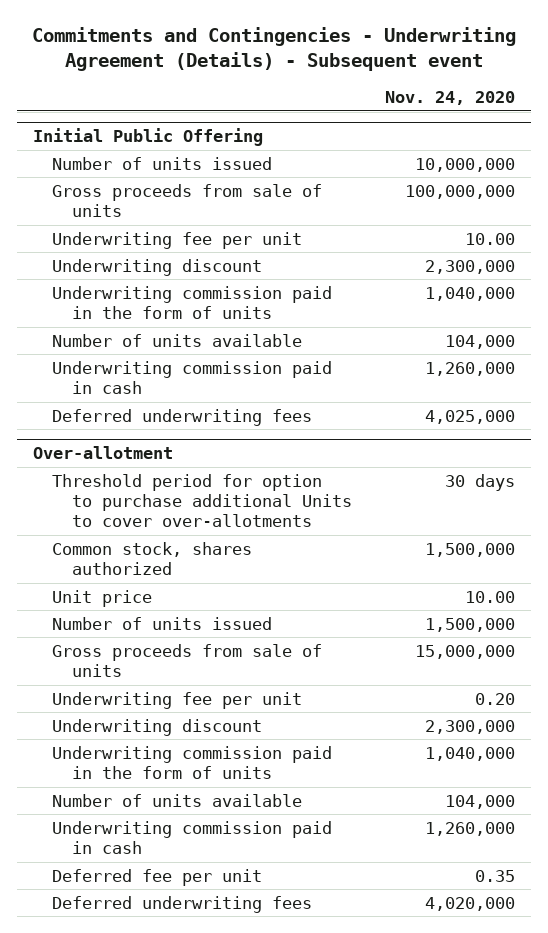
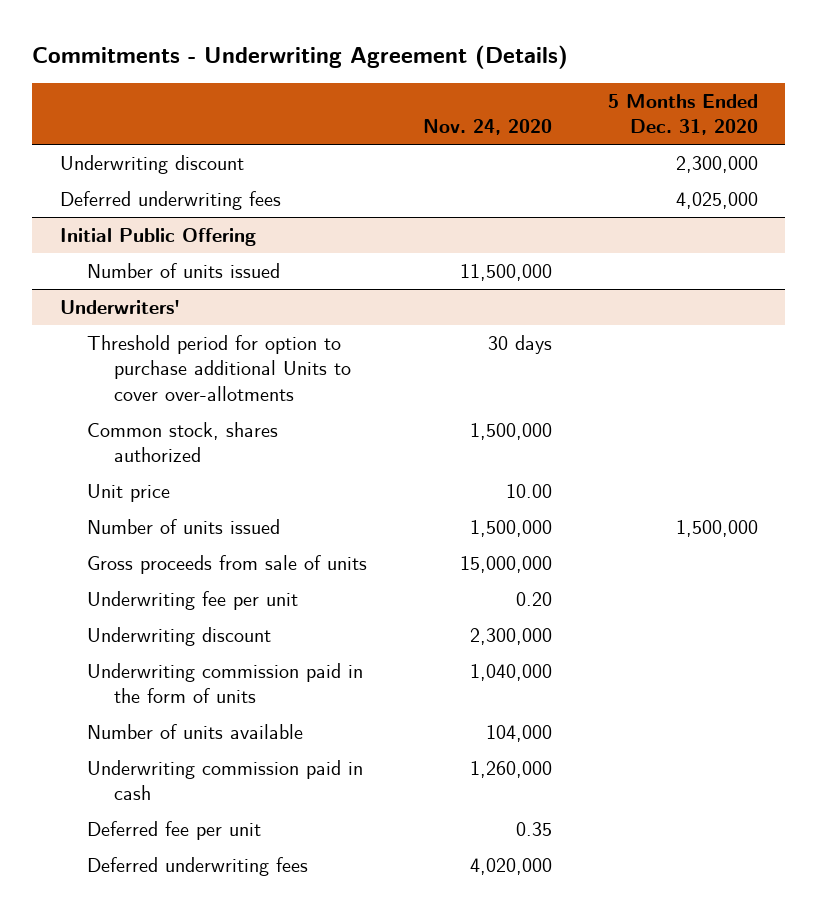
[31,26,516,72] Commitments and Contingencies - Underwriting Agreement (Details) - Subsequent event -> [31,44,568,69] Commitments - Underwriting Agreement (Details)
none -> [607,93,758,135] 5 Months Ended Dec. 31, 2020
none -> [59,154,244,174] Underwriting discount
none -> [59,190,281,210] Deferred underwriting fees
[52,183,323,217] Gross proceeds from sale of units -> none
[52,231,303,249] Underwriting fee per unit -> none
[52,258,263,276] Underwriting discount -> none
[52,285,333,319] Underwriting commission paid in the form of units -> none
[52,333,303,347] Number of units available -> none
[52,360,333,394] Underwriting commission paid in cash -> none
[52,408,313,426] Deferred underwriting fees -> none
[33,445,174,459] Over-allotment -> none
[414,157,515,172] 10,000,000 -> [459,263,552,281] 11,500,000
none -> [59,299,180,314] Underwriters'

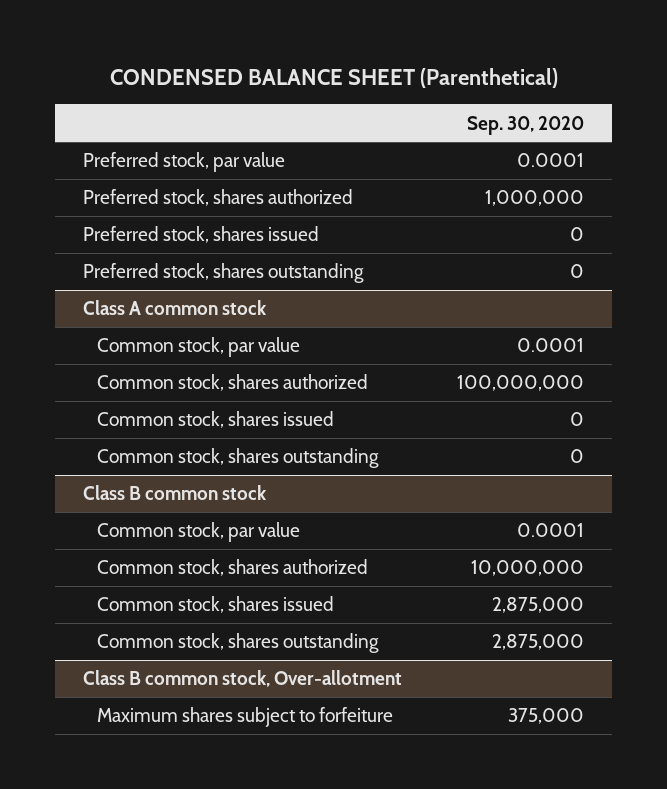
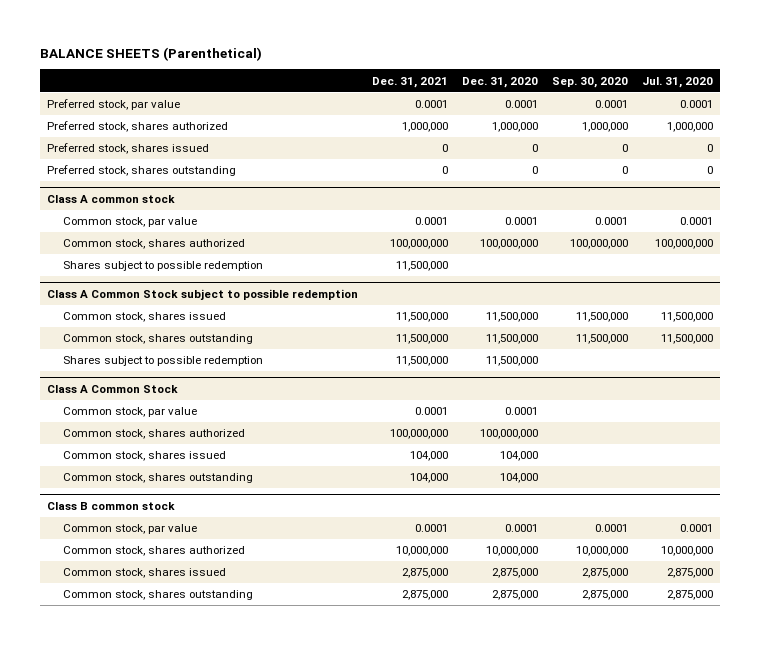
[109,68,558,89] CONDENSED BALANCE SHEET (Parenthetical) -> [39,46,262,61] BALANCE SHEETS (Parenthetical)
none -> [371,76,448,88] Dec. 31, 2021
none -> [461,76,538,88] Dec. 31, 2020
none -> [642,76,714,88] Jul. 31, 2020
none -> [62,261,263,272] Shares subject to possible redemption
none -> [46,289,358,301] Class A Common Stock subject to possible redemption
[570,412,585,427] 0 -> [575,312,628,323] 11,500,000
[570,449,585,464] 0 -> [575,334,628,345] 11,500,000
none -> [62,356,263,367] Shares subject to possible redemption
none -> [46,385,178,394] Class A Common Stock
none -> [62,407,197,418] Common stock, par value
none -> [62,429,245,440] Common stock, shares authorized
none -> [62,451,226,462] Common stock, shares issued
none -> [62,473,253,484] Common stock, shares outstanding
[82,670,402,688] Class B common stock, Over-allotment -> none
[97,707,394,728] Maximum shares subject to forfeiture -> none

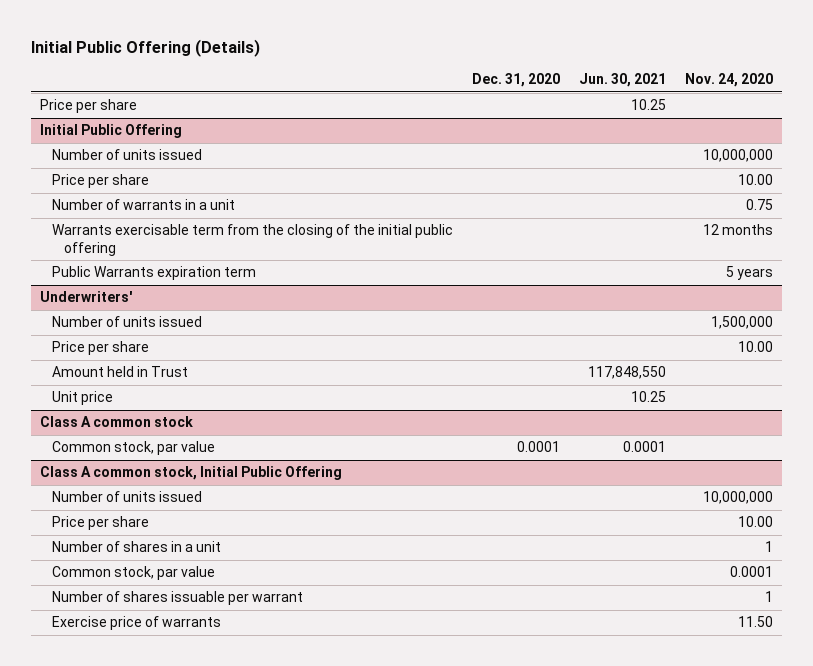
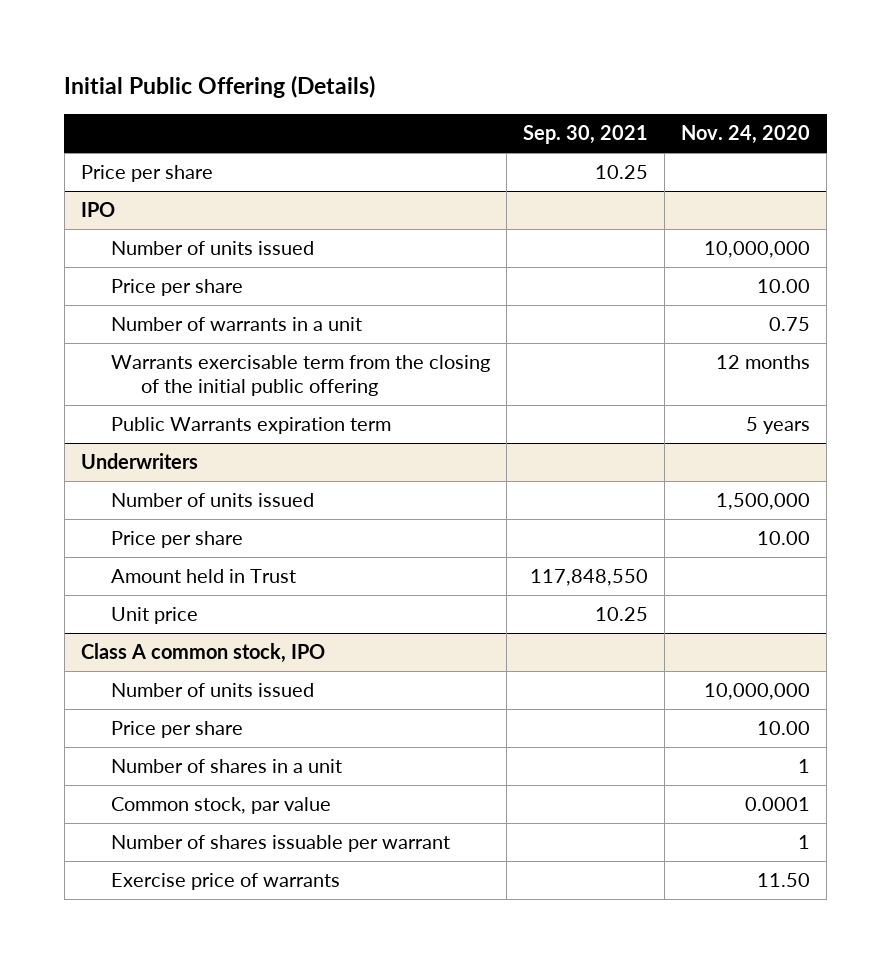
[472,73,561,88] Dec. 31, 2020 -> none
[578,73,666,88] Jun. 30, 2021 -> none
none -> [522,124,648,144] Sep. 30, 2021
[40,124,183,139] Initial Public Offering -> [80,202,115,218] IPO
[40,291,133,303] Underwriters' -> [80,453,198,470] Underwriters
[52,441,216,456] Common stock, par value -> none
[40,466,343,481] Class A common stock, Initial Public Offering -> none
[40,416,194,428] Class A common stock -> [80,643,325,664] Class A common stock, IPO

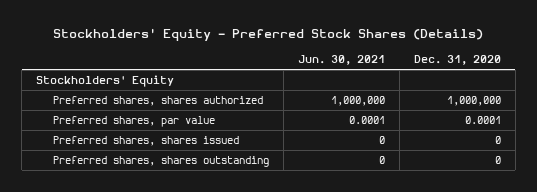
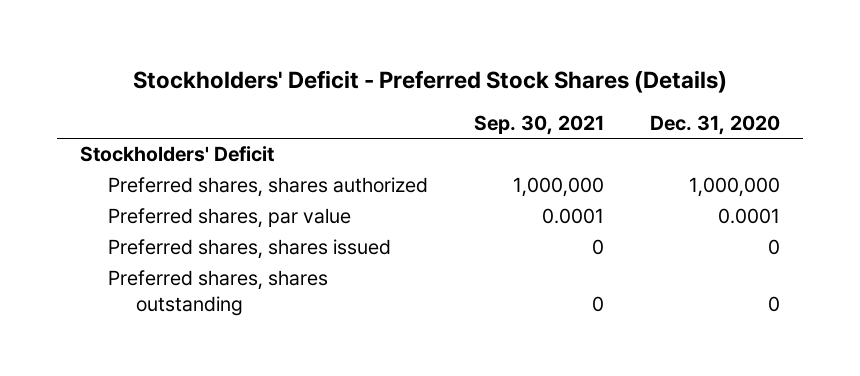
[53,28,484,42] Stockholders' Equity - Preferred Stock Shares (Details) -> [133,69,728,93] Stockholders' Deficit - Preferred Stock Shares (Details)
[297,55,385,66] Jun. 30, 2021 -> none
none -> [474,115,605,136] Sep. 30, 2021
[36,75,175,88] Stockholders' Equity -> [79,146,274,163] Stockholders' Deficit

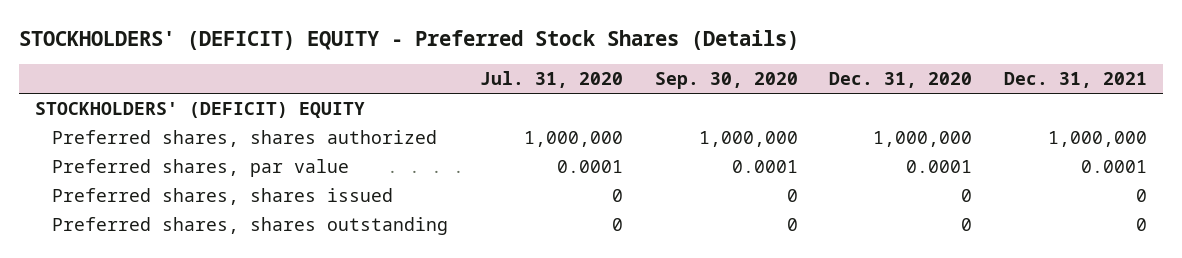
[133,69,728,93] Stockholders' Deficit - Preferred Stock Shares (Details) -> [18,30,799,51] STOCKHOLDERS' (DEFICIT) EQUITY - Preferred Stock Shares (Details)
[474,115,605,136] Sep. 30, 2021 -> none
none -> [479,71,623,89] Jul. 31, 2020
none -> [654,72,798,90] Sep. 30, 2020
none -> [1003,72,1147,89] Dec. 31, 2021
[79,146,274,163] Stockholders' Deficit -> [34,101,365,118] STOCKHOLDERS' (DEFICIT) EQUITY

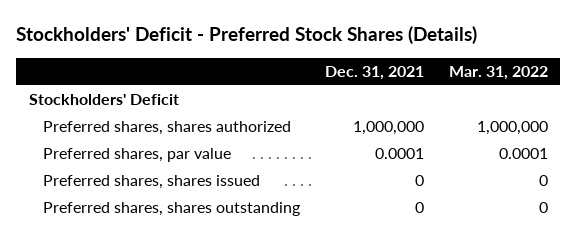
[18,30,799,51] STOCKHOLDERS' (DEFICIT) EQUITY - Preferred Stock Shares (Details) -> [16,26,478,45] Stockholders' Deficit - Preferred Stock Shares (Details)
[479,71,623,89] Jul. 31, 2020 -> none
[654,72,798,90] Sep. 30, 2020 -> none
[829,72,973,89] Dec. 31, 2020 -> none
none -> [448,66,548,81] Mar. 31, 2022
[34,101,365,118] STOCKHOLDERS' (DEFICIT) EQUITY -> [28,94,179,106] Stockholders' Deficit

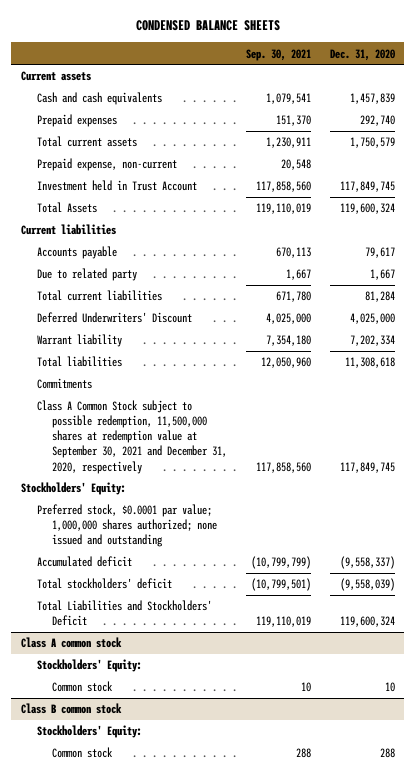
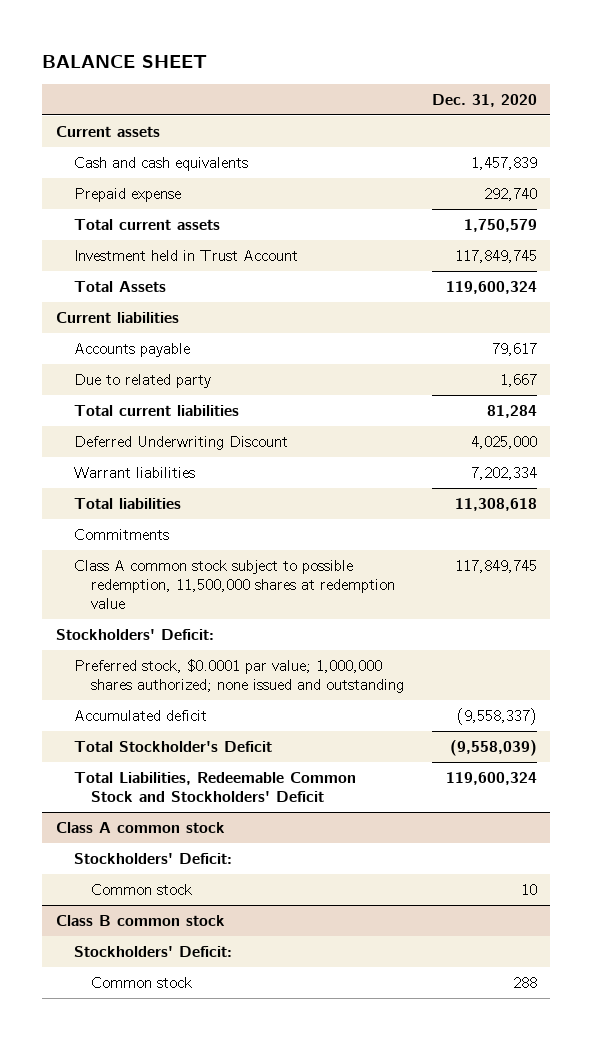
[135,20,280,32] CONDENSED BALANCE SHEETS -> [42,54,208,68] BALANCE SHEET
[246,48,312,61] Sep. 30, 2021 -> none
[36,114,117,128] Prepaid expenses -> [73,188,181,203] Prepaid expense
[36,158,177,172] Prepaid expense, non-current -> none
[36,312,192,324] Deferred Underwriters' Discount -> [73,436,288,451] Deferred Underwriting Discount
[36,334,122,348] Warrant liability -> [73,467,195,479] Warrant liabilities
[36,400,228,474] Class A Common Stock subject to possible redemption, 11,500,000 shares at redemption value at September 30, 2021 and December 31, 2020, respectively -> [73,560,396,610] Class A common stock subject to possible redemption, 11,500,000 shares at redemption value
[20,482,126,496] Stockholders' Equity: -> [56,629,215,641] Stockholders' Deficit:
[36,578,172,590] Total stockholders' deficit -> [73,741,272,753] Total Stockholder's Deficit
[36,600,212,627] Total Liabilities and Stockholders' Deficit -> [73,772,356,803] Total Liabilities, Redeemable Common Stock and Stockholders' Deficit
[36,659,142,673] Stockholders' Equity: -> [73,853,232,865] Stockholders' Deficit:
[36,725,142,739] Stockholders' Equity: -> [73,946,232,958] Stockholders' Deficit:

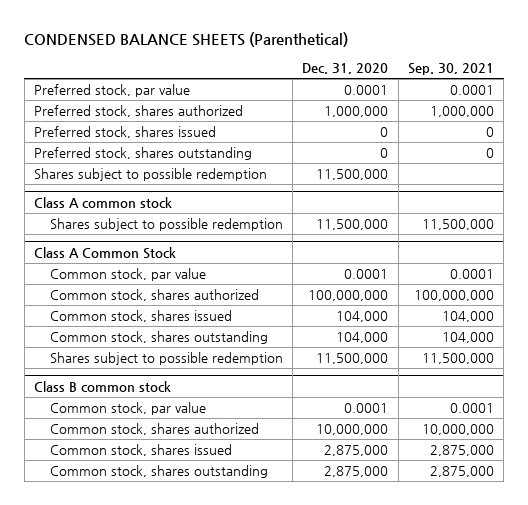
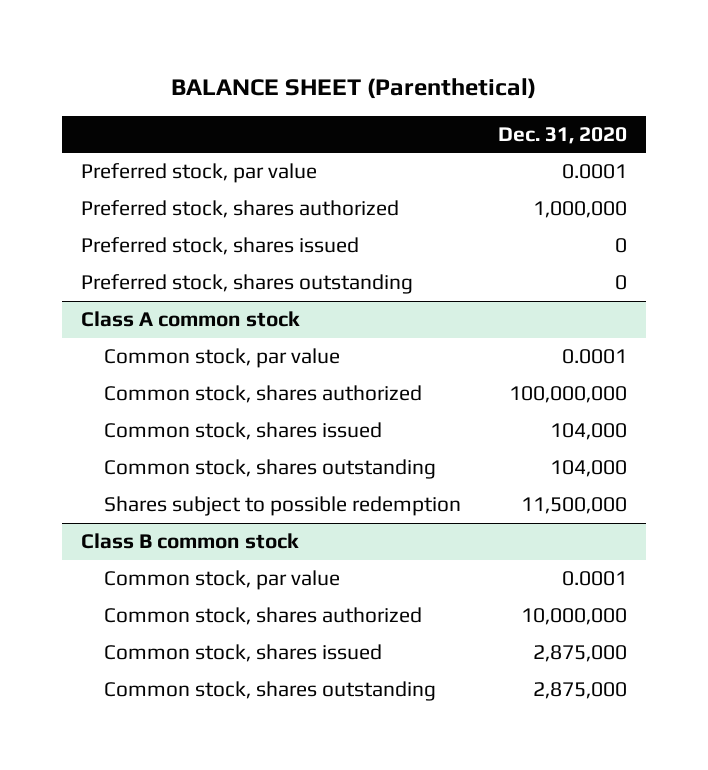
[24,32,349,48] CONDENSED BALANCE SHEETS (Parenthetical) -> [171,77,537,99] BALANCE SHEET (Parenthetical)
[408,63,495,76] Sep. 30, 2021 -> none
[34,168,268,182] Shares subject to possible redemption -> none
[49,218,283,232] Shares subject to possible redemption -> none
[34,246,177,259] Class A Common Stock -> none

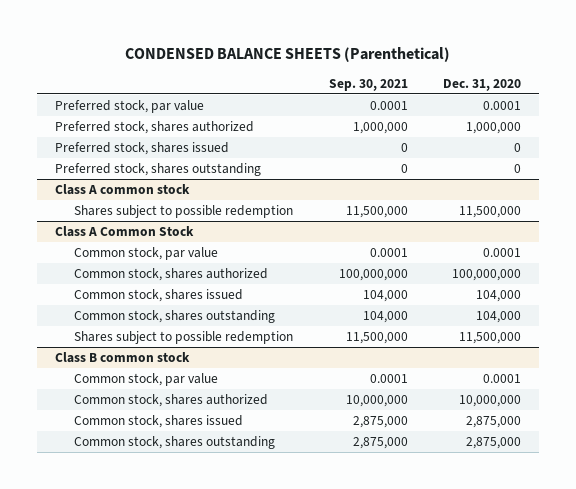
[171,77,537,99] BALANCE SHEET (Parenthetical) -> [124,46,450,62] CONDENSED BALANCE SHEETS (Parenthetical)
none -> [328,78,408,91] Sep. 30, 2021
none -> [74,205,294,219] Shares subject to possible redemption
none -> [54,226,194,238] Class A Common Stock

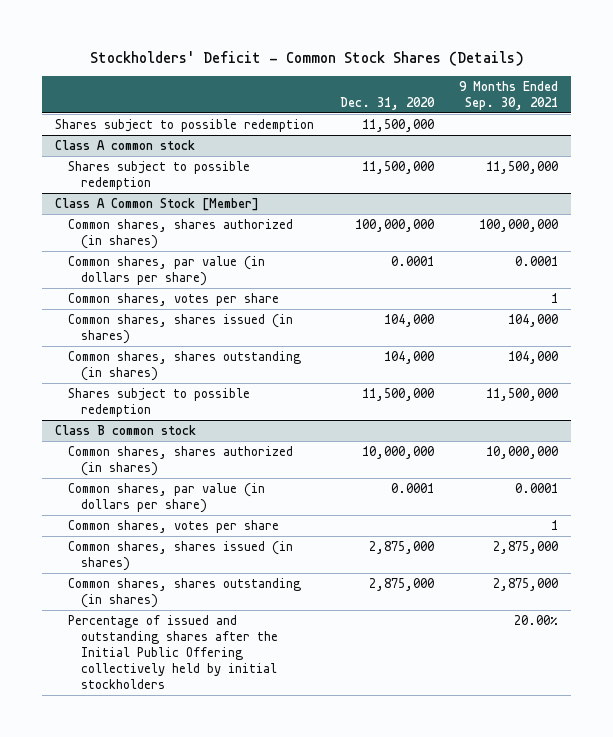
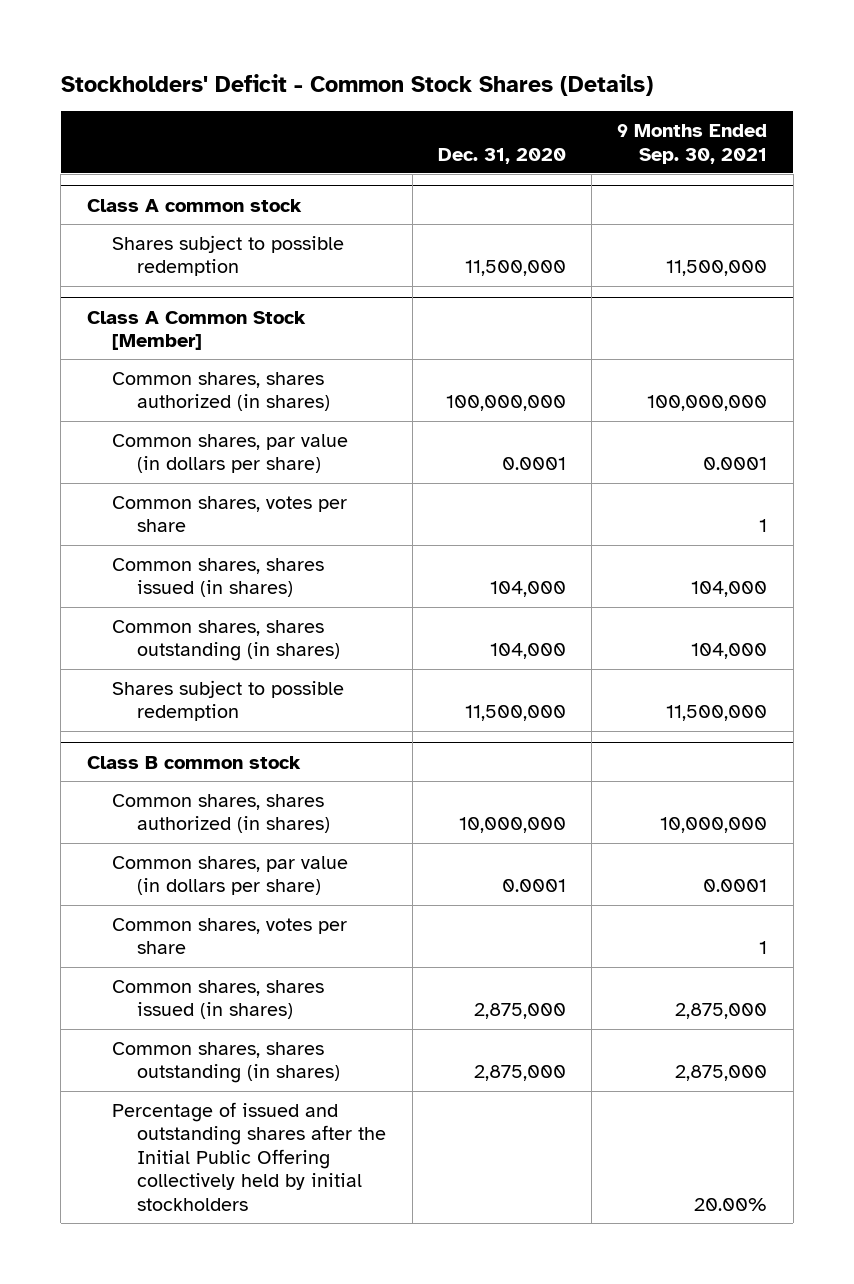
[55,119,315,133] Shares subject to possible redemption -> none

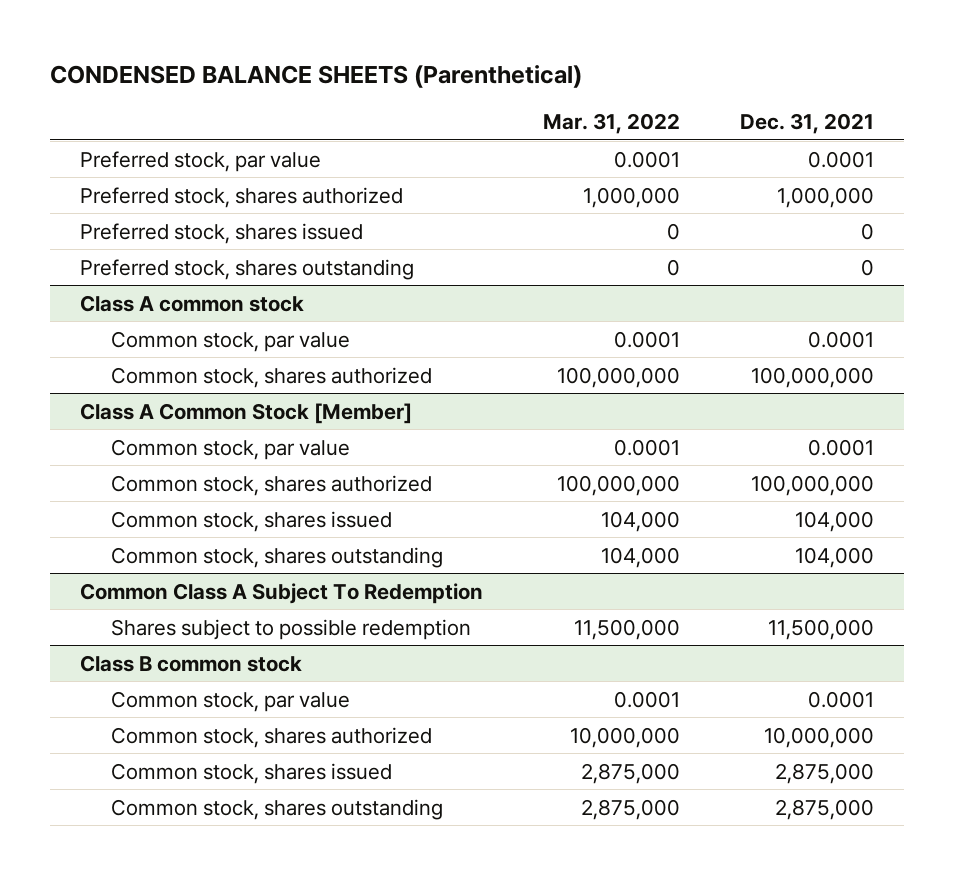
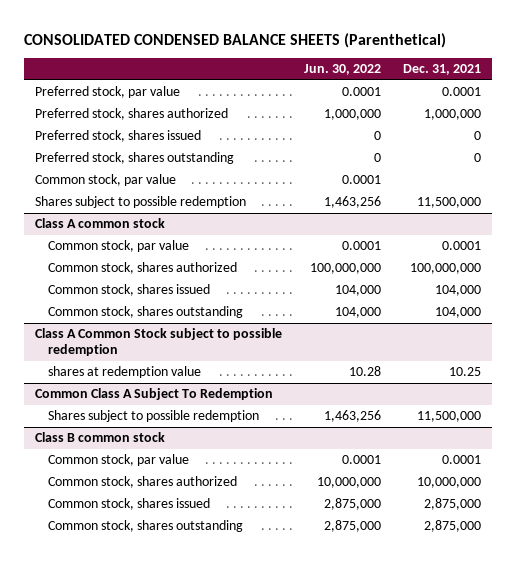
[50,64,583,88] CONDENSED BALANCE SHEETS (Parenthetical) -> [23,32,446,48] CONSOLIDATED CONDENSED BALANCE SHEETS (Parenthetical)
[542,113,680,135] Mar. 31, 2022 -> none
none -> [303,64,381,76] Jun. 30, 2022
none -> [34,174,176,187] Common stock, par value
none -> [34,196,246,209] Shares subject to possible redemption
[80,402,413,424] Class A Common Stock [Member] -> none
[111,438,351,460] Common stock, par value -> none
[111,474,433,496] Common stock, shares authorized -> none
none -> [34,328,282,357] Class A Common Stock subject to possible redemption
none -> [47,366,201,379] shares at redemption value

